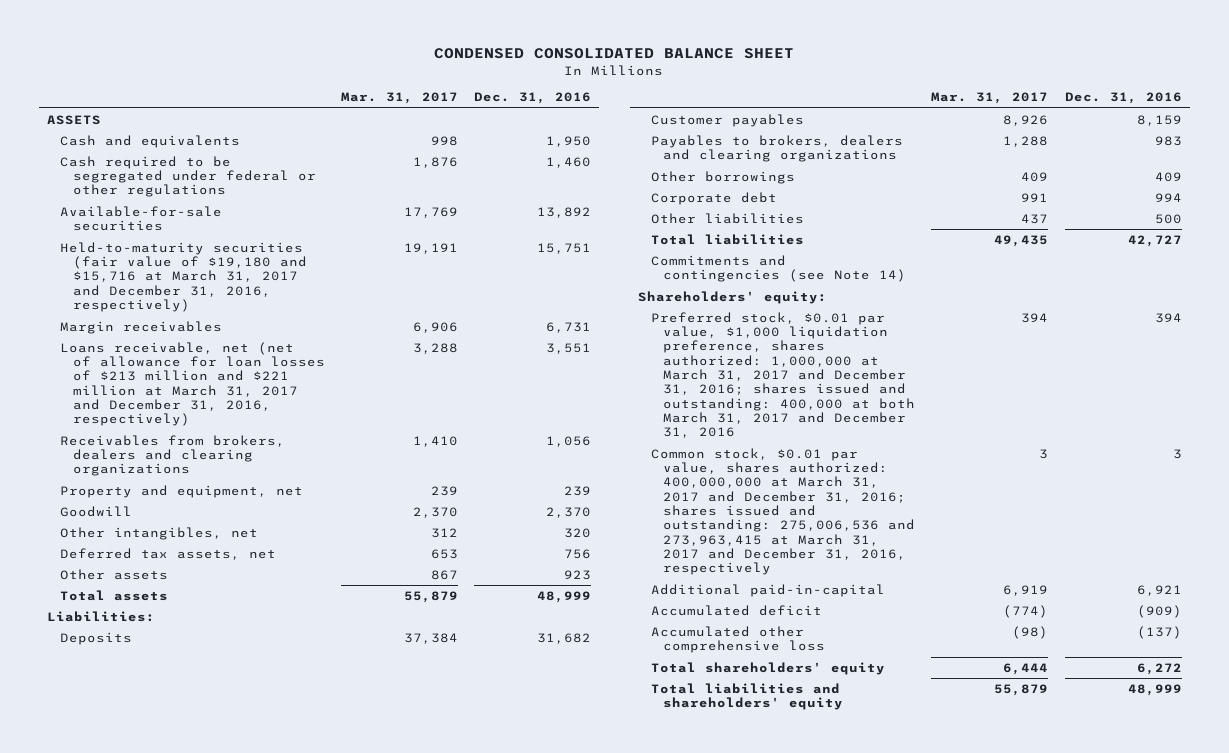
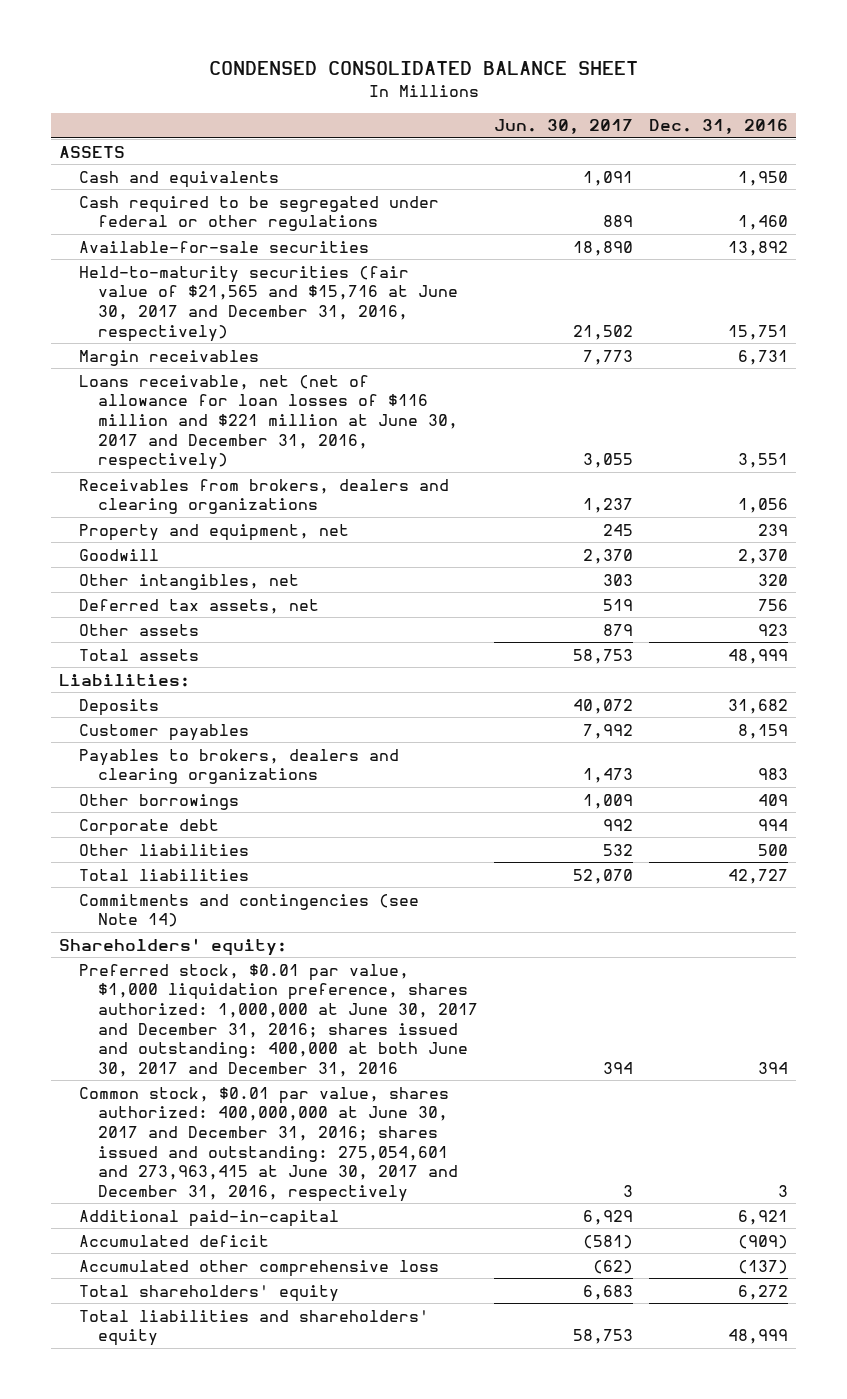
[341,92,459,105] Mar. 31, 2017 -> none
none -> [494,119,634,135] Jun. 30, 2017
[60,241,308,313] Held-to-maturity securities (fair value of $19,180 and $15,716 at March 31, 2017 and December 31, 2016, respectively) -> [78,265,459,342] Held-to-maturity securities (fair value of $21,565 and $15,716 at June 30, 2017 and December 31, 2016, respectively)
[60,341,326,427] Loans receivable, net (net of allowance for loan losses of $213 million and $221 million at March 31, 2017 and December 31, 2016, respectively) -> [78,374,459,471] Loans receivable, net (net of allowance for loan losses of $116 million and $221 million at June 30, 2017 and December 31, 2016, respectively)
[650,311,916,439] Preferred stock, $0.01 par value, $1,000 liquidation preference, shares authorized: 1,000,000 at March 31, 2017 and December 31, 2016; shares issued and outstanding: 400,000 at both March 31, 2017 and December 31, 2016 -> [78,963,479,1077] Preferred stock, $0.01 par value, $1,000 liquidation preference, shares authorized: 1,000,000 at June 30, 2017 and December 31, 2016; shares issued and outstanding: 400,000 at both June 30, 2017 and December 31, 2016
[650,447,916,576] Common stock, $0.01 par value, shares authorized: 400,000,000 at March 31, 2017 and December 31, 2016; shares issued and outstanding: 275,006,536 and 273,963,415 at March 31, 2017 and December 31, 2016, respectively -> [78,1086,459,1202] Common stock, $0.01 par value, shares authorized: 400,000,000 at June 30, 2017 and December 31, 2016; shares issued and outstanding: 275,054,601 and 273,963,415 at June 30, 2017 and December 31, 2016, respectively

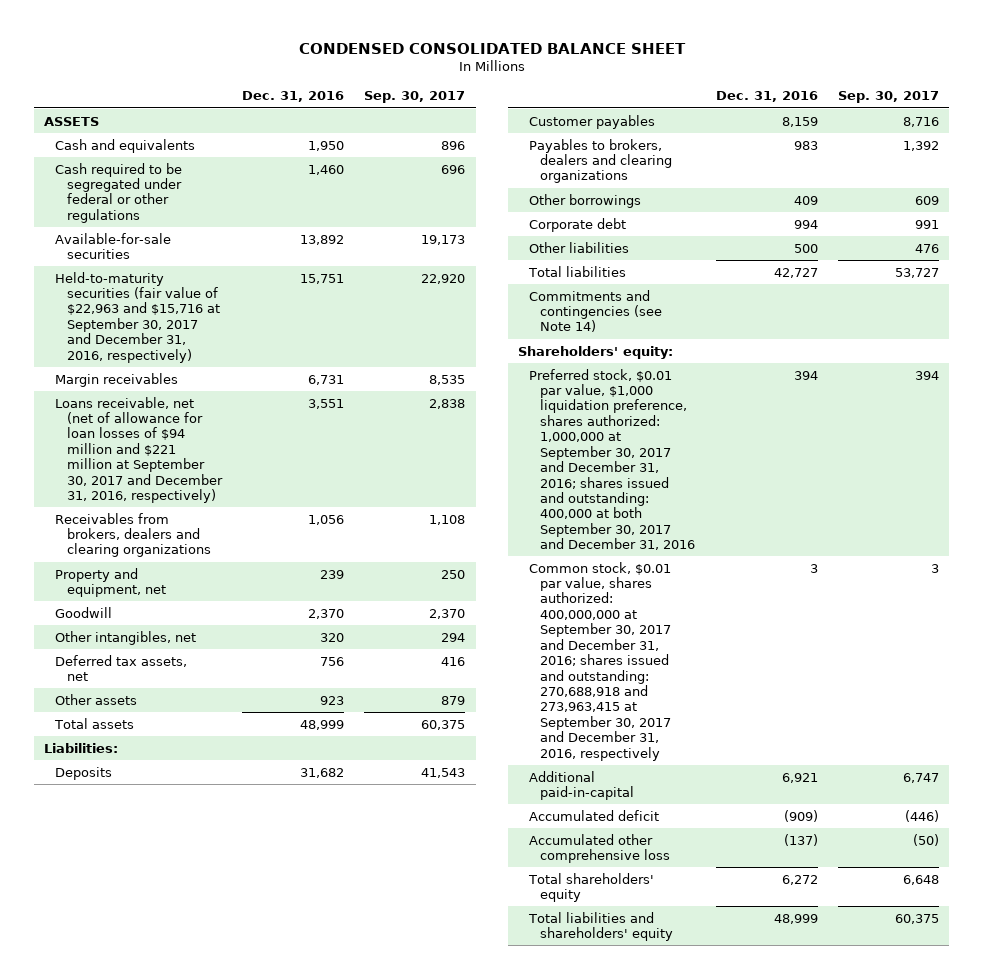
[494,119,634,135] Jun. 30, 2017 -> none
none -> [364,91,466,104] Sep. 30, 2017
[78,265,459,342] Held-to-maturity securities (fair value of $21,565 and $15,716 at June 30, 2017 and December 31, 2016, respectively) -> [55,271,220,363] Held-to-maturity securities (fair value of $22,963 and $15,716 at September 30, 2017 and December 31, 2016, respectively)
[78,374,459,471] Loans receivable, net (net of allowance for loan losses of $116 million and $221 million at June 30, 2017 and December 31, 2016, respectively) -> [55,396,223,504] Loans receivable, net (net of allowance for loan losses of $94 million and $221 million at September 30, 2017 and December 31, 2016, respectively)
[78,963,479,1077] Preferred stock, $0.01 par value, $1,000 liquidation preference, shares authorized: 1,000,000 at June 30, 2017 and December 31, 2016; shares issued and outstanding: 400,000 at both June 30, 2017 and December 31, 2016 -> [529,368,696,551] Preferred stock, $0.01 par value, $1,000 liquidation preference, shares authorized: 1,000,000 at September 30, 2017 and December 31, 2016; shares issued and outstanding: 400,000 at both September 30, 2017 and December 31, 2016
[78,1086,459,1202] Common stock, $0.01 par value, shares authorized: 400,000,000 at June 30, 2017 and December 31, 2016; shares issued and outstanding: 275,054,601 and 273,963,415 at June 30, 2017 and December 31, 2016, respectively -> [529,561,672,761] Common stock, $0.01 par value, shares authorized: 400,000,000 at September 30, 2017 and December 31, 2016; shares issued and outstanding: 270,688,918 and 273,963,415 at September 30, 2017 and December 31, 2016, respectively

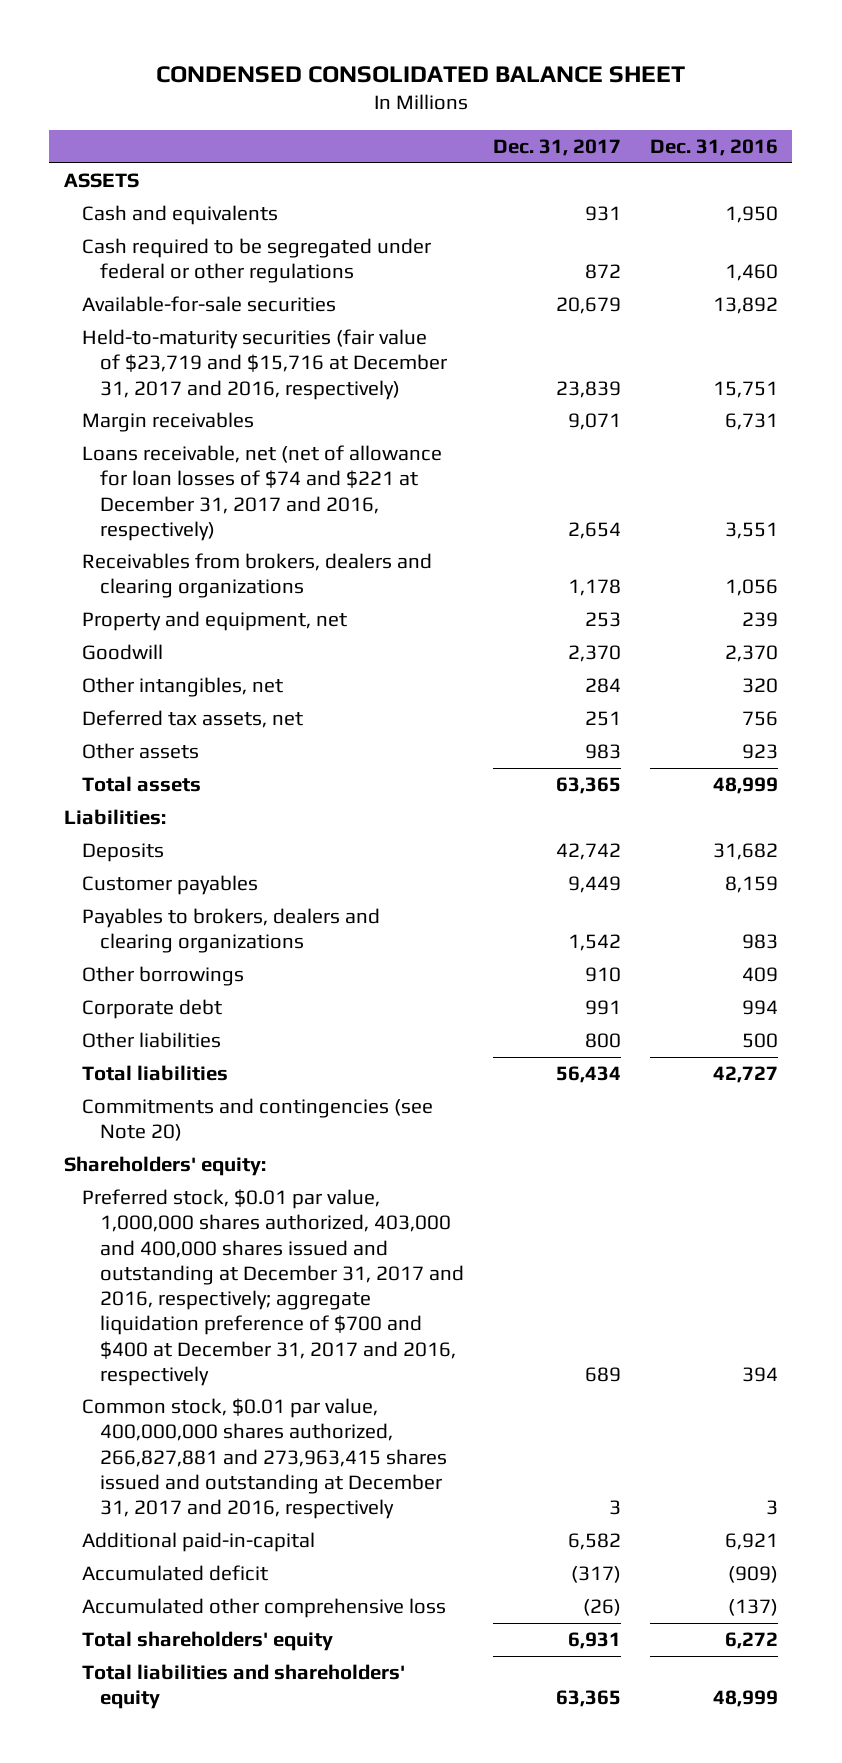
[364,91,466,104] Sep. 30, 2017 -> none
none -> [493,139,622,157] Dec. 31, 2017
[55,271,220,363] Held-to-maturity securities (fair value of $22,963 and $15,716 at September 30, 2017 and December 31, 2016, respectively) -> [81,329,448,400] Held-to-maturity securities (fair value of $23,719 and $15,716 at December 31, 2017 and 2016, respectively)
[55,396,223,504] Loans receivable, net (net of allowance for loan losses of $94 million and $221 million at September 30, 2017 and December 31, 2016, respectively) -> [81,445,442,541] Loans receivable, net (net of allowance for loan losses of $74 and $221 at December 31, 2017 and 2016, respectively)
[529,289,663,333] Commitments and contingencies (see Note 14) -> [81,1098,433,1142] Commitments and contingencies (see Note 20)
[529,368,696,551] Preferred stock, $0.01 par value, $1,000 liquidation preference, shares authorized: 1,000,000 at September 30, 2017 and December 31, 2016; shares issued and outstanding: 400,000 at both September 30, 2017 and December 31, 2016 -> [81,1189,465,1386] Preferred stock, $0.01 par value, 1,000,000 shares authorized, 403,000 and 400,000 shares issued and outstanding at December 31, 2017 and 2016, respectively; aggregate liquidation preference of $700 and $400 at December 31, 2017 and 2016, respectively
[529,561,672,761] Common stock, $0.01 par value, shares authorized: 400,000,000 at September 30, 2017 and December 31, 2016; shares issued and outstanding: 270,688,918 and 273,963,415 at September 30, 2017 and December 31, 2016, respectively -> [81,1398,448,1520] Common stock, $0.01 par value, 400,000,000 shares authorized, 266,827,881 and 273,963,415 shares issued and outstanding at December 31, 2017 and 2016, respectively

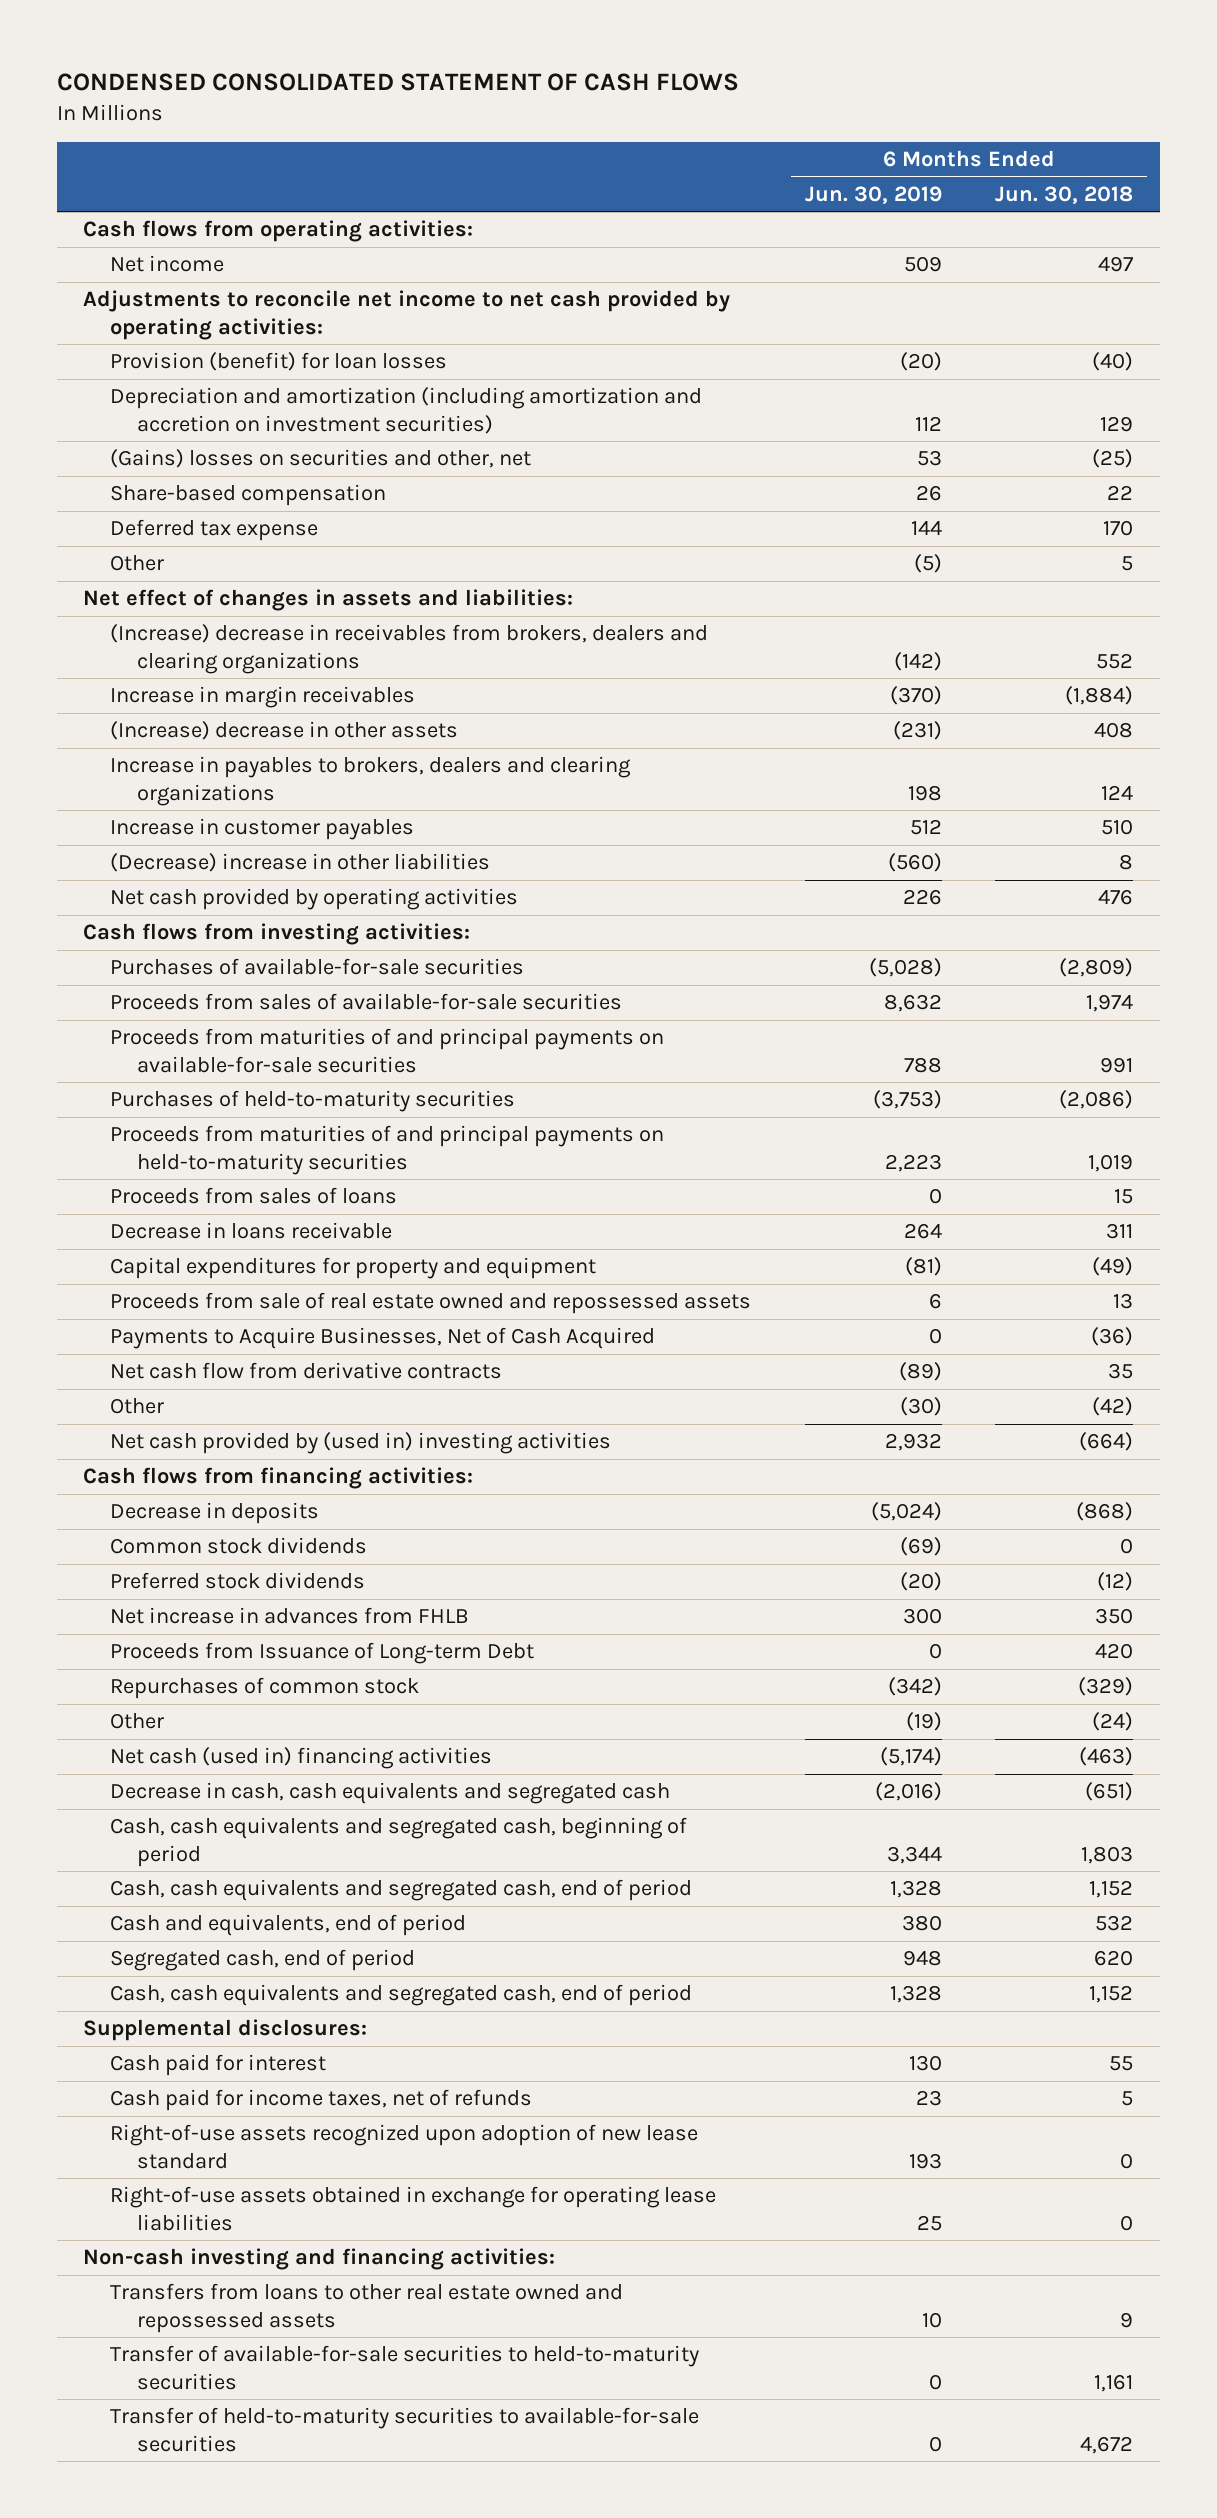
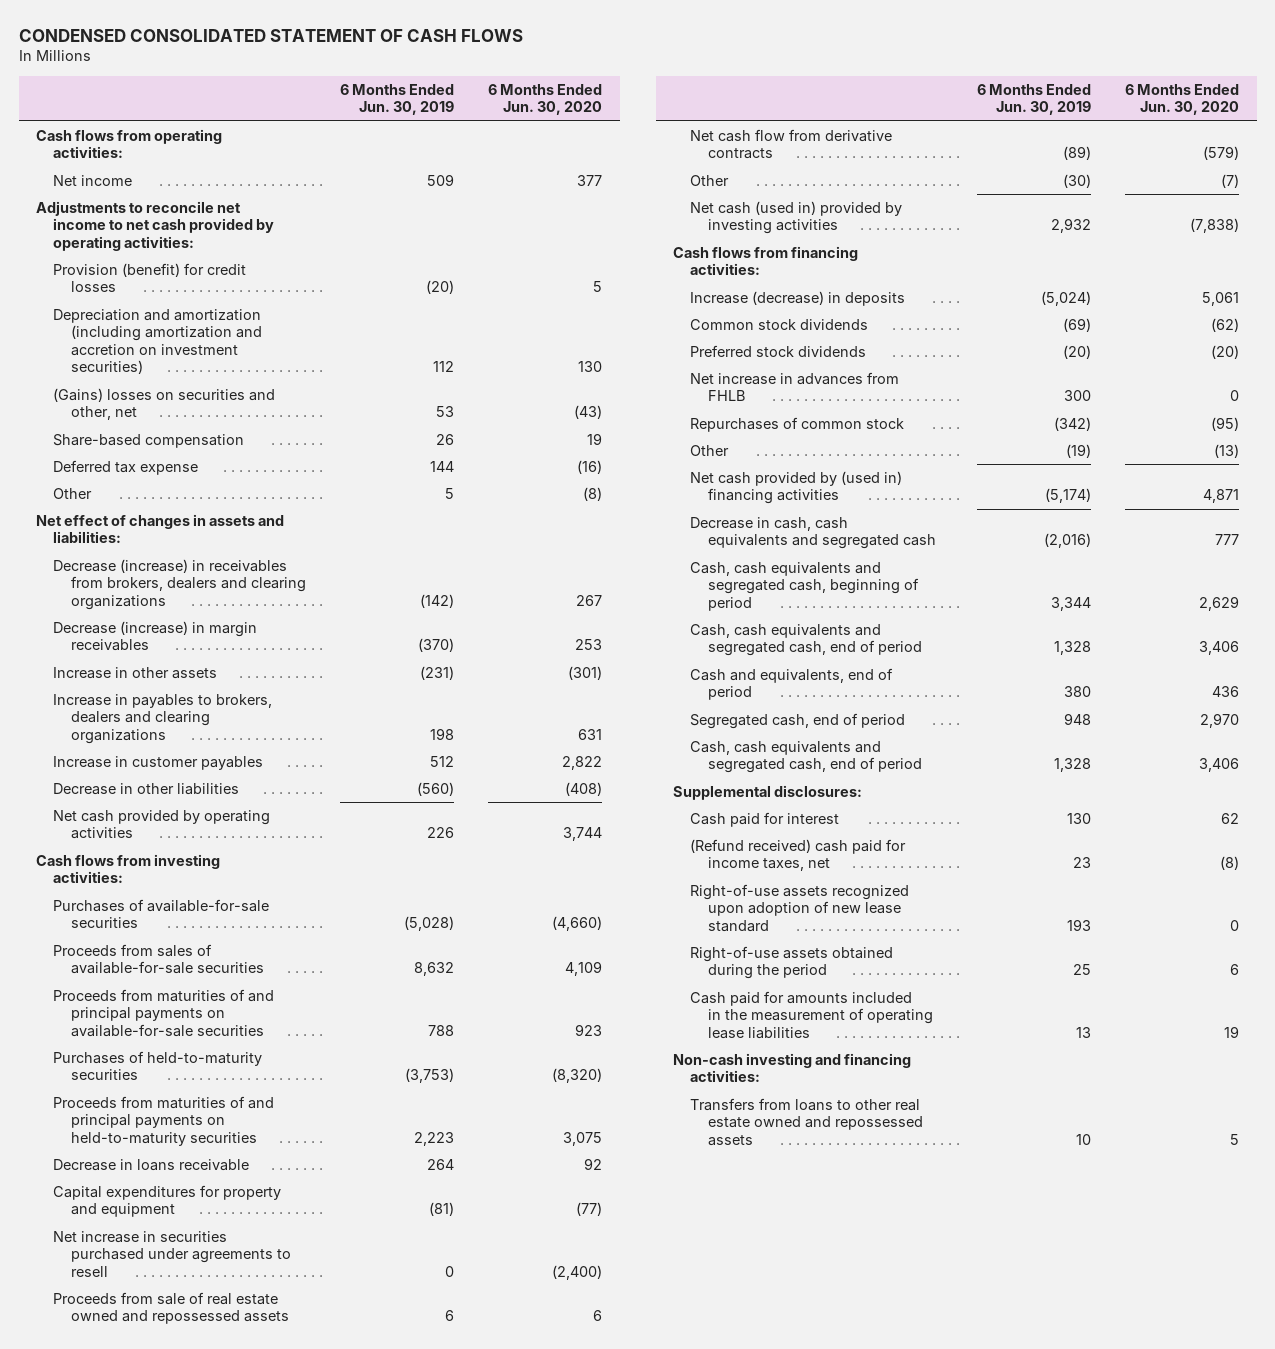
[995,185,1134,204] Jun. 30, 2018 -> none
none -> [488,83,603,116] 6 Months Ended Jun. 30, 2020
[110,352,448,372] Provision (benefit) for loan losses -> [53,263,247,293] Provision (benefit) for credit losses
[913,554,942,574] (5) -> [444,488,454,500] 5
[110,624,709,674] (Increase) decrease in receivables from brokers, dealers and clearing organizations -> [53,559,306,610] Decrease (increase) in receivables from brokers, dealers and clearing organizations
[110,686,416,709] Increase in margin receivables -> [53,621,258,652] Decrease (increase) in margin receivables
[110,721,459,741] (Increase) decrease in other assets -> [53,667,218,680] Increase in other assets
[110,853,491,873] (Decrease) increase in other liabilities -> [53,783,240,796] Decrease in other liabilities
[110,1187,398,1205] Proceeds from sales of loans -> none
none -> [53,1231,291,1277] Net increase in securities purchased under agreements to resell
[110,1327,656,1350] Payments to Acquire Businesses, Net of Cash Acquired -> none
[110,1432,612,1455] Net cash provided by (used in) investing activities -> [690,201,903,235] Net cash (used in) provided by investing activities
[110,1502,320,1525] Decrease in deposits -> [690,291,906,307] Increase (decrease) in deposits
[110,1642,535,1665] Proceeds from Issuance of Long-term Debt -> none
[110,1747,493,1770] Net cash (used in) financing activities -> [690,471,903,505] Net cash provided by (used in) financing activities
[110,2089,533,2112] Cash paid for income taxes, net of refunds -> [690,839,907,872] (Refund received) cash paid for income taxes, net
[110,2186,717,2231] Right-of-use assets obtained in exchange for operating lease liabilities -> [690,946,894,980] Right-of-use assets obtained during the period
none -> [690,991,933,1039] Cash paid for amounts included in the measurement of operating lease liabilities
[110,2345,700,2390] Transfer of available-for-sale securities to held-to-maturity securities -> none
[110,2407,700,2452] Transfer of held-to-maturity securities to available-for-sale securities -> none

